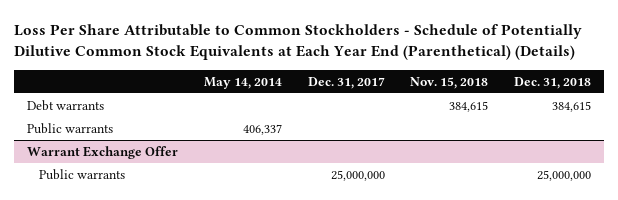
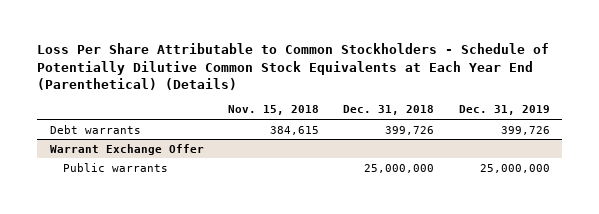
[204,76,283,89] May 14, 2014 -> none
[307,76,385,89] Dec. 31, 2017 -> none
none -> [458,105,550,116] Dec. 31, 2019
[27,122,114,134] Public warrants -> none
[552,100,592,112] 384,615 -> [385,125,435,135] 399,726

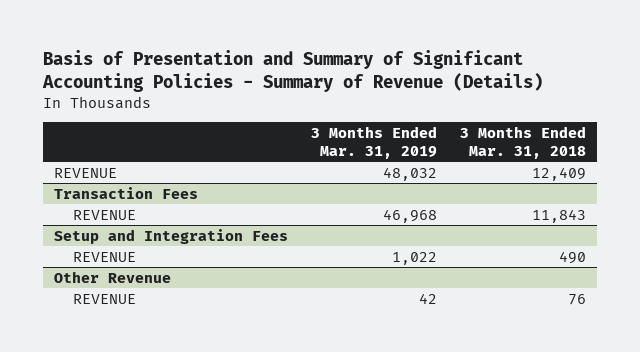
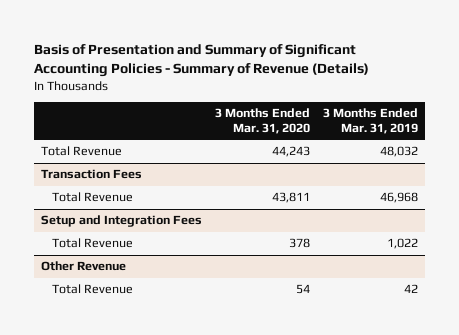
[459,126,586,159] 3 Months Ended Mar. 31, 2018 -> none
none -> [215,108,311,135] 3 Months Ended Mar. 31, 2020
[53,167,117,178] REVENUE -> [41,146,123,157] Total Revenue
[72,209,136,220] REVENUE -> [51,192,133,203] Total Revenue
[72,251,136,262] REVENUE -> [51,238,133,249] Total Revenue
[72,293,136,304] REVENUE -> [51,284,133,295] Total Revenue

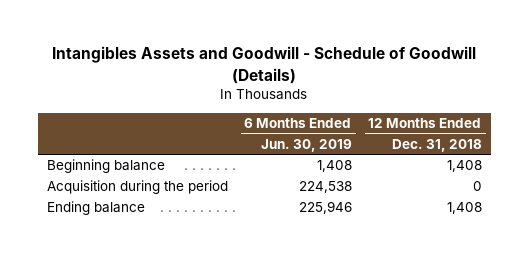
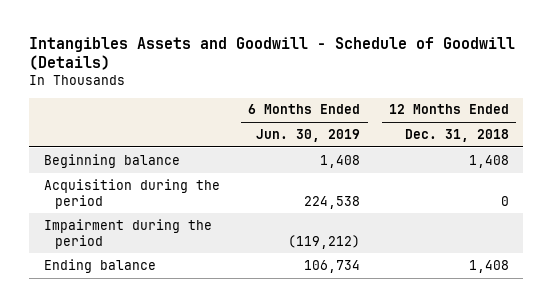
none -> [43,218,212,249] Impairment during the period
[298,201,352,215] 225,946 -> [304,259,361,273] 106,734

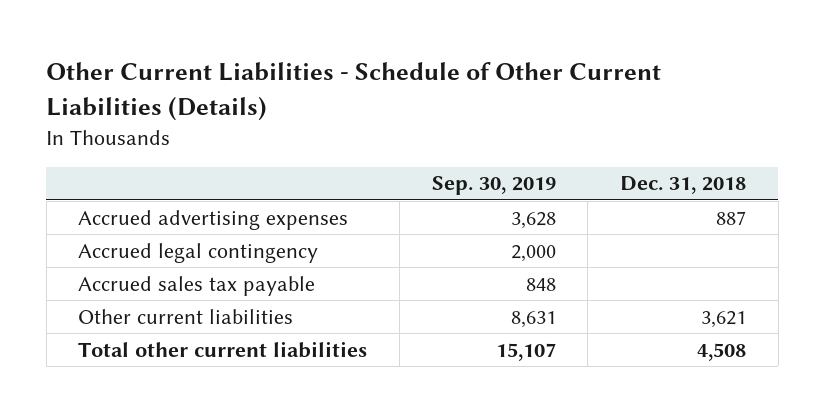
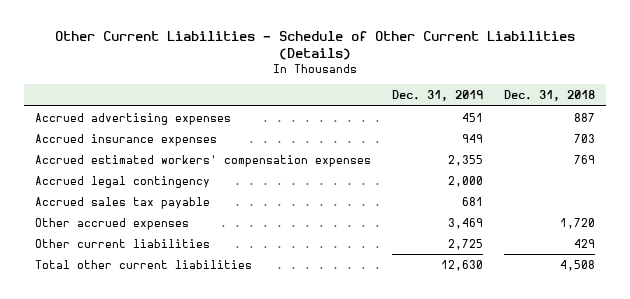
[431,176,556,196] Sep. 30, 2019 -> none
none -> [392,90,484,102] Dec. 31, 2019
none -> [34,133,217,146] Accrued insurance expenses
none -> [34,154,371,167] Accrued estimated workers' compensation expenses
none -> [34,217,189,230] Other accrued expenses
[701,310,747,328] 3,621 -> [574,238,596,248] 429

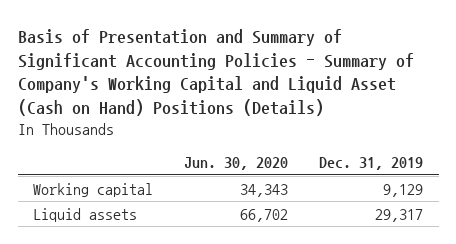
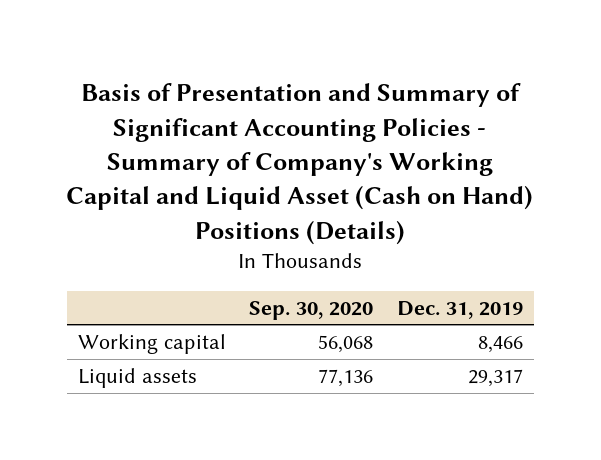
[184,157,289,171] Jun. 30, 2020 -> none
none -> [249,300,374,320] Sep. 30, 2020
[383,183,424,197] 9,129 -> [477,336,523,354] 8,466

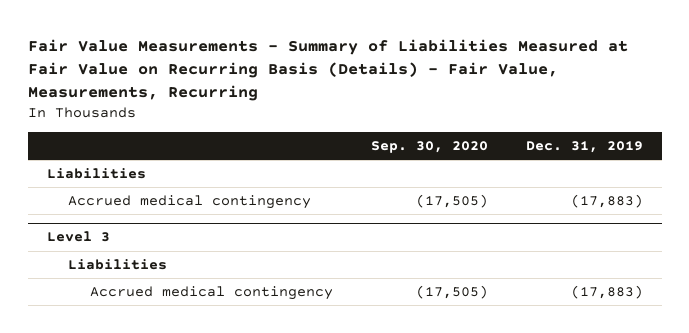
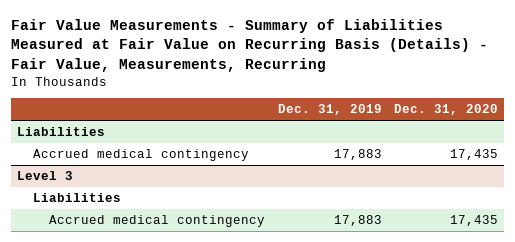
[370,141,488,154] Sep. 30, 2020 -> none
none -> [394,104,499,116] Dec. 31, 2020
[570,194,643,209] (17,883) -> [333,149,382,161] 17,883
[570,285,643,300] (17,883) -> [333,215,382,227] 17,883

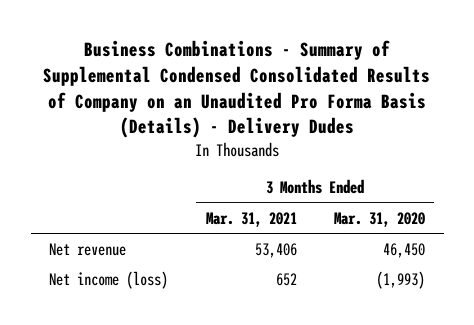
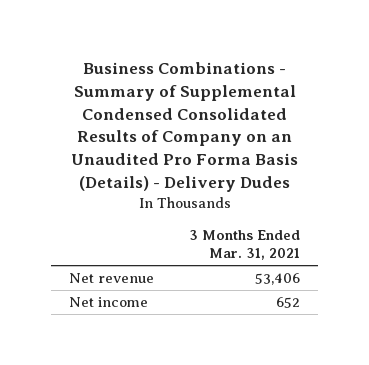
[333,211,425,227] Mar. 31, 2020 -> none
[49,270,169,289] Net income (loss) -> [68,297,148,308] Net income

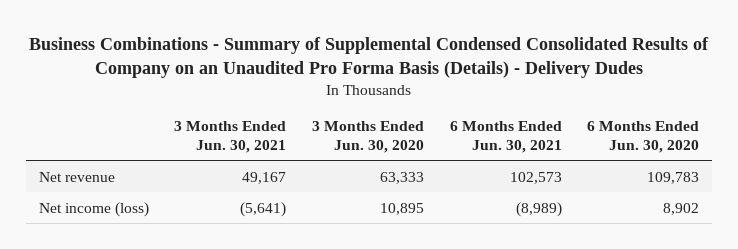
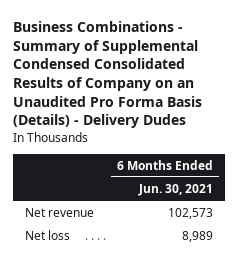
[174,120,287,153] 3 Months Ended Jun. 30, 2021 -> none
[312,120,425,153] 3 Months Ended Jun. 30, 2020 -> none
[587,120,700,153] 6 Months Ended Jun. 30, 2020 -> none
[38,201,149,217] Net income (loss) -> [24,229,70,240] Net loss
[515,201,562,217] (8,989) -> [182,230,214,242] 8,989

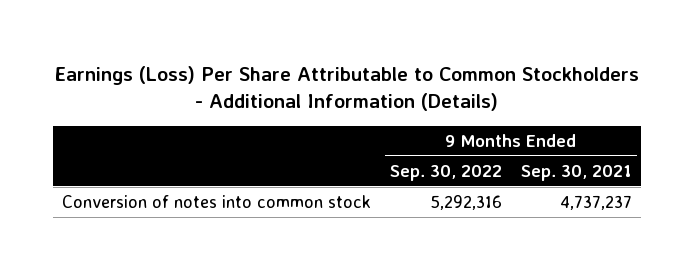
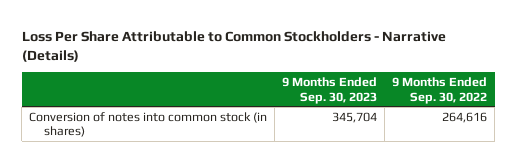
[55,65,640,112] Earnings (Loss) Per Share Attributable to Common Stockholders - Additional Information (Details) -> [21,30,446,62] Loss Per Share Attributable to Common Stockholders - Narrative (Details)
[520,164,632,181] Sep. 30, 2021 -> none
none -> [282,76,378,104] 9 Months Ended Sep. 30, 2023
[62,194,372,208] Conversion of notes into common stock -> [29,111,268,138] Conversion of notes into common stock (in shares)
[430,194,503,210] 5,292,316 -> [442,111,488,123] 264,616

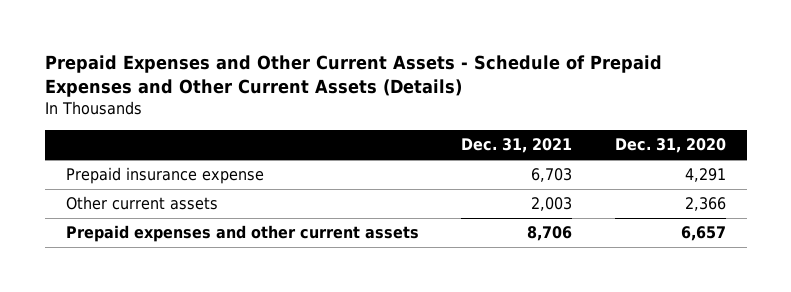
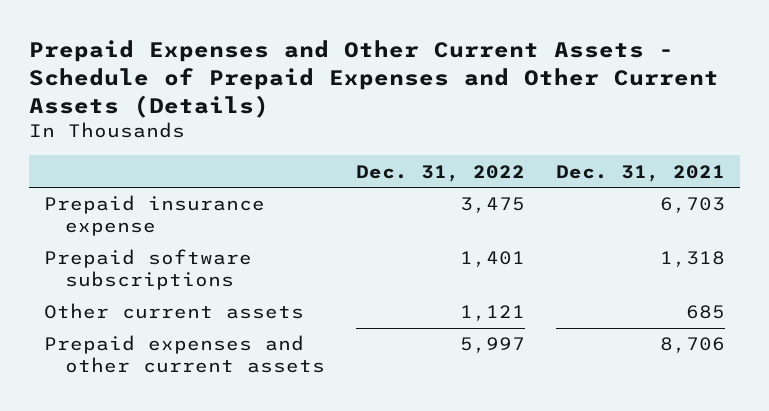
[614,138,726,154] Dec. 31, 2020 -> none
none -> [355,164,525,182] Dec. 31, 2022
none -> [43,249,252,291] Prepaid software subscriptions
[531,197,573,212] 2,003 -> [685,305,725,320] 685

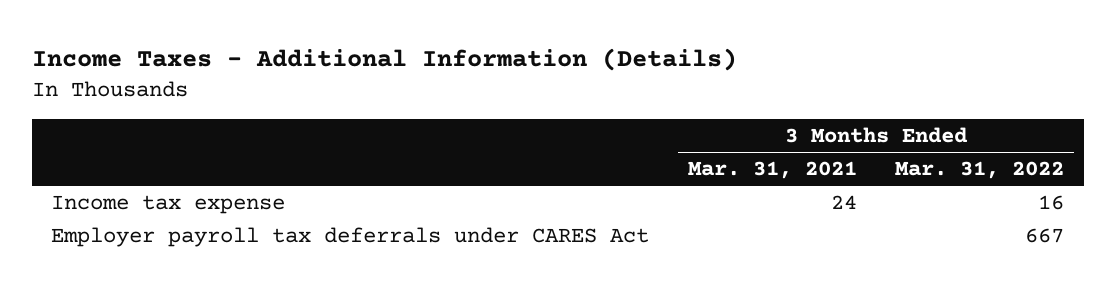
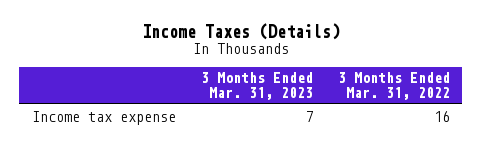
[31,48,737,72] Income Taxes - Additional Information (Details) -> [141,23,340,41] Income Taxes (Details)
[687,161,857,180] Mar. 31, 2021 -> none
none -> [200,72,313,101] 3 Months Ended Mar. 31, 2023
[51,227,650,248] Employer payroll tax deferrals under CARES Act -> none

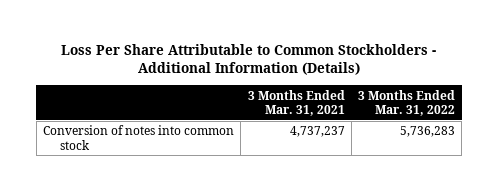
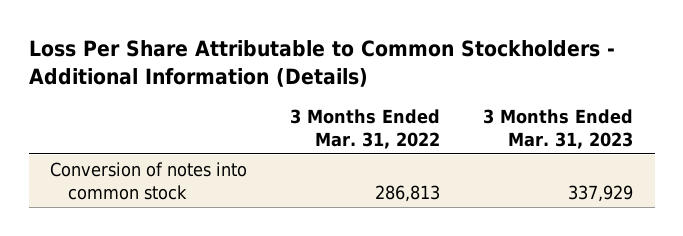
[247,89,345,116] 3 Months Ended Mar. 31, 2021 -> none
none -> [483,109,634,149] 3 Months Ended Mar. 31, 2023
[400,126,456,138] 5,736,283 -> [375,184,441,202] 286,813

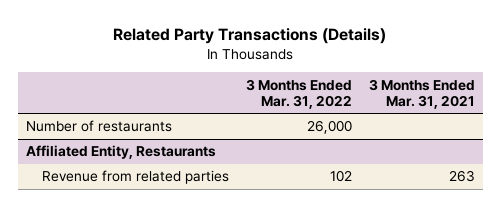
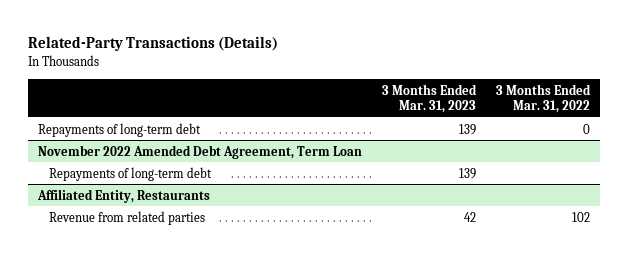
[113,27,387,44] Related Party Transactions (Details) -> [27,36,278,52] Related-Party Transactions (Details)
[368,78,475,110] 3 Months Ended Mar. 31, 2021 -> none
none -> [382,83,478,114] 3 Months Ended Mar. 31, 2023
[26,120,173,133] Number of restaurants -> none
none -> [37,122,201,137] Repayments of long-term debt
none -> [37,144,362,159] November 2022 Amended Debt Agreement, Term Loan
none -> [49,166,213,181] Repayments of long-term debt

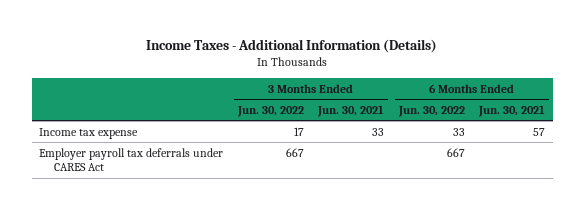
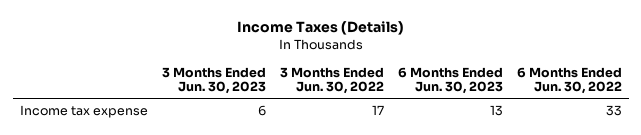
[146,39,438,54] Income Taxes - Additional Information (Details) -> [236,20,404,35] Income Taxes (Details)
[317,104,385,117] Jun. 30, 2021 -> none
[478,104,546,117] Jun. 30, 2021 -> none
none -> [161,66,266,95] 3 Months Ended Jun. 30, 2023
none -> [397,66,503,95] 6 Months Ended Jun. 30, 2023
[39,147,224,172] Employer payroll tax deferrals under CARES Act -> none

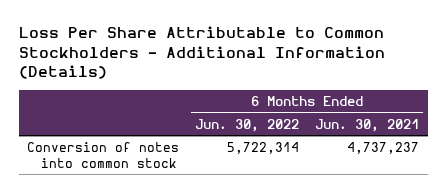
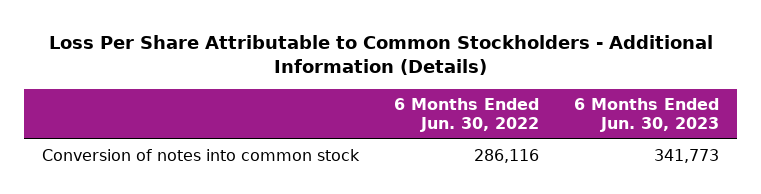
[315,118,420,132] Jun. 30, 2021 -> none
none -> [574,97,720,133] 6 Months Ended Jun. 30, 2023
[227,142,300,155] 5,722,314 -> [474,148,540,163] 286,116

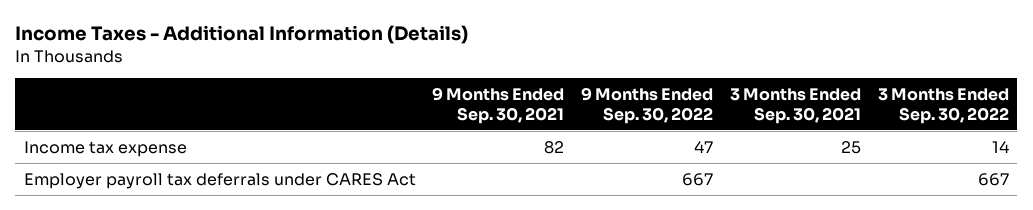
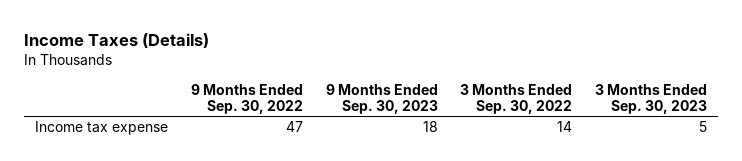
[15,25,469,45] Income Taxes - Additional Information (Details) -> [24,33,210,49] Income Taxes (Details)
[432,86,565,125] 9 Months Ended Sep. 30, 2021 -> none
[730,87,862,125] 3 Months Ended Sep. 30, 2021 -> none
none -> [325,83,438,115] 9 Months Ended Sep. 30, 2023
none -> [594,83,707,115] 3 Months Ended Sep. 30, 2023
[23,172,416,189] Employer payroll tax deferrals under CARES Act -> none

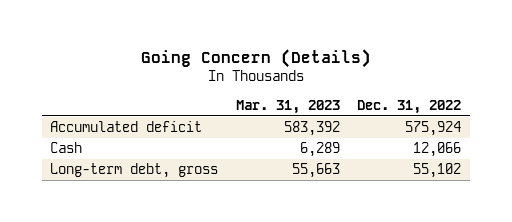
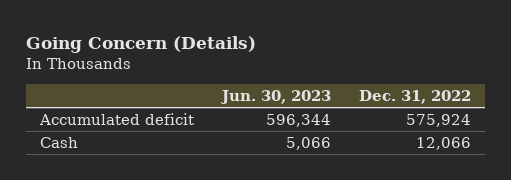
[235,99,340,114] Mar. 31, 2023 -> none
none -> [220,89,332,104] Jun. 30, 2023
[50,163,219,179] Long-term debt, gross -> none

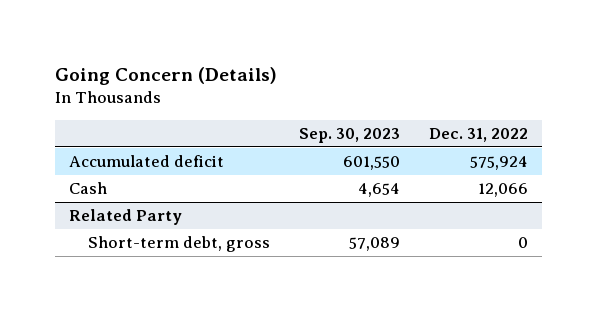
[220,89,332,104] Jun. 30, 2023 -> none
none -> [298,128,400,144] Sep. 30, 2023
none -> [69,209,183,226] Related Party
none -> [87,236,270,253] Short-term debt, gross

